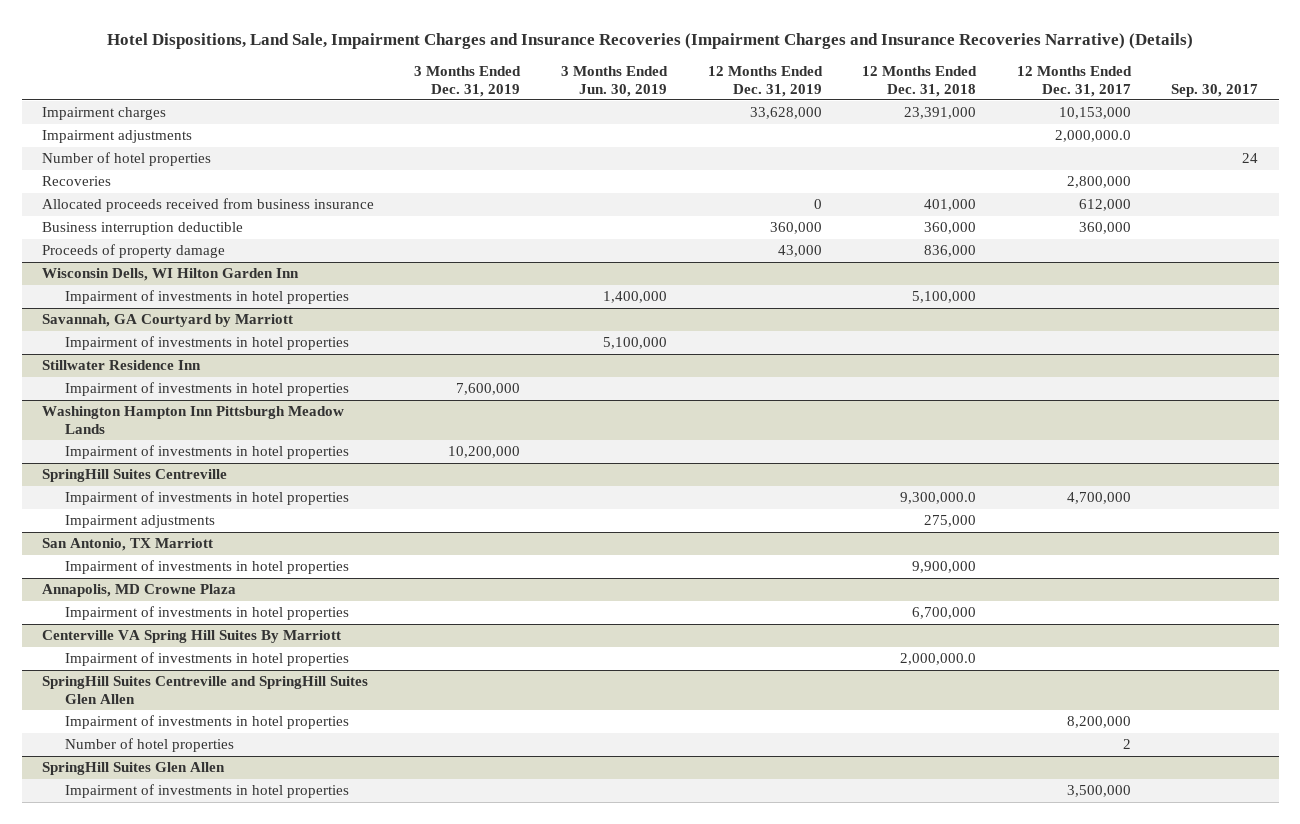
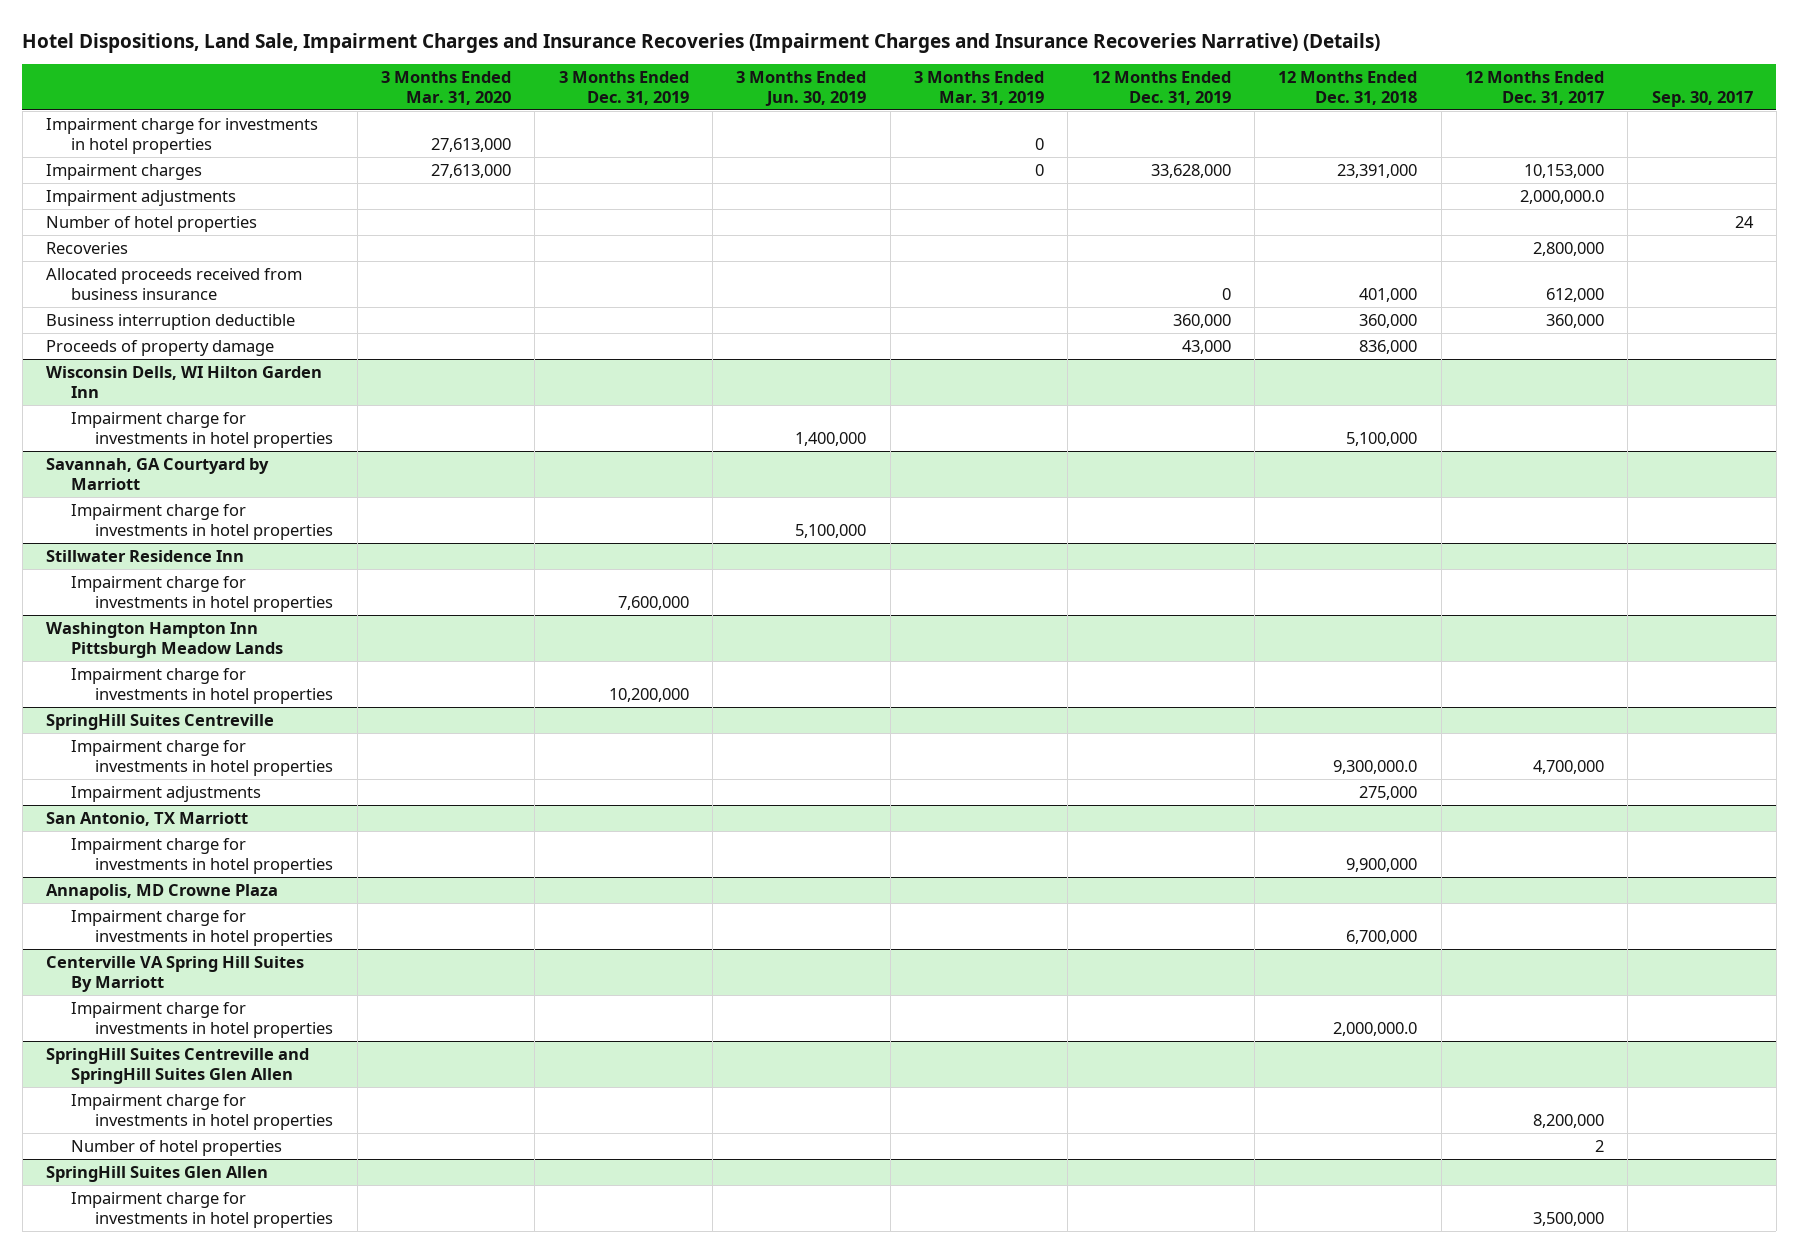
none -> [380,70,511,105] 3 Months Ended Mar. 31, 2020
none -> [913,70,1044,105] 3 Months Ended Mar. 31, 2019
none -> [45,117,318,154] Impairment charge for investments in hotel properties
[64,290,349,305] Impairment of investments in hotel properties -> [70,411,334,448] Impairment charge for investments in hotel properties
[64,336,349,351] Impairment of investments in hotel properties -> [70,503,334,540] Impairment charge for investments in hotel properties
[64,382,349,397] Impairment of investments in hotel properties -> [70,575,334,612] Impairment charge for investments in hotel properties
[64,445,349,460] Impairment of investments in hotel properties -> [70,667,334,704] Impairment charge for investments in hotel properties
[64,491,349,506] Impairment of investments in hotel properties -> [70,739,334,776] Impairment charge for investments in hotel properties
[64,560,349,575] Impairment of investments in hotel properties -> [70,837,334,874] Impairment charge for investments in hotel properties
[64,606,349,621] Impairment of investments in hotel properties -> [70,909,334,946] Impairment charge for investments in hotel properties
[64,652,349,667] Impairment of investments in hotel properties -> [70,1001,334,1038] Impairment charge for investments in hotel properties
[64,715,349,730] Impairment of investments in hotel properties -> [70,1093,334,1130] Impairment charge for investments in hotel properties
[64,784,349,799] Impairment of investments in hotel properties -> [70,1191,334,1228] Impairment charge for investments in hotel properties

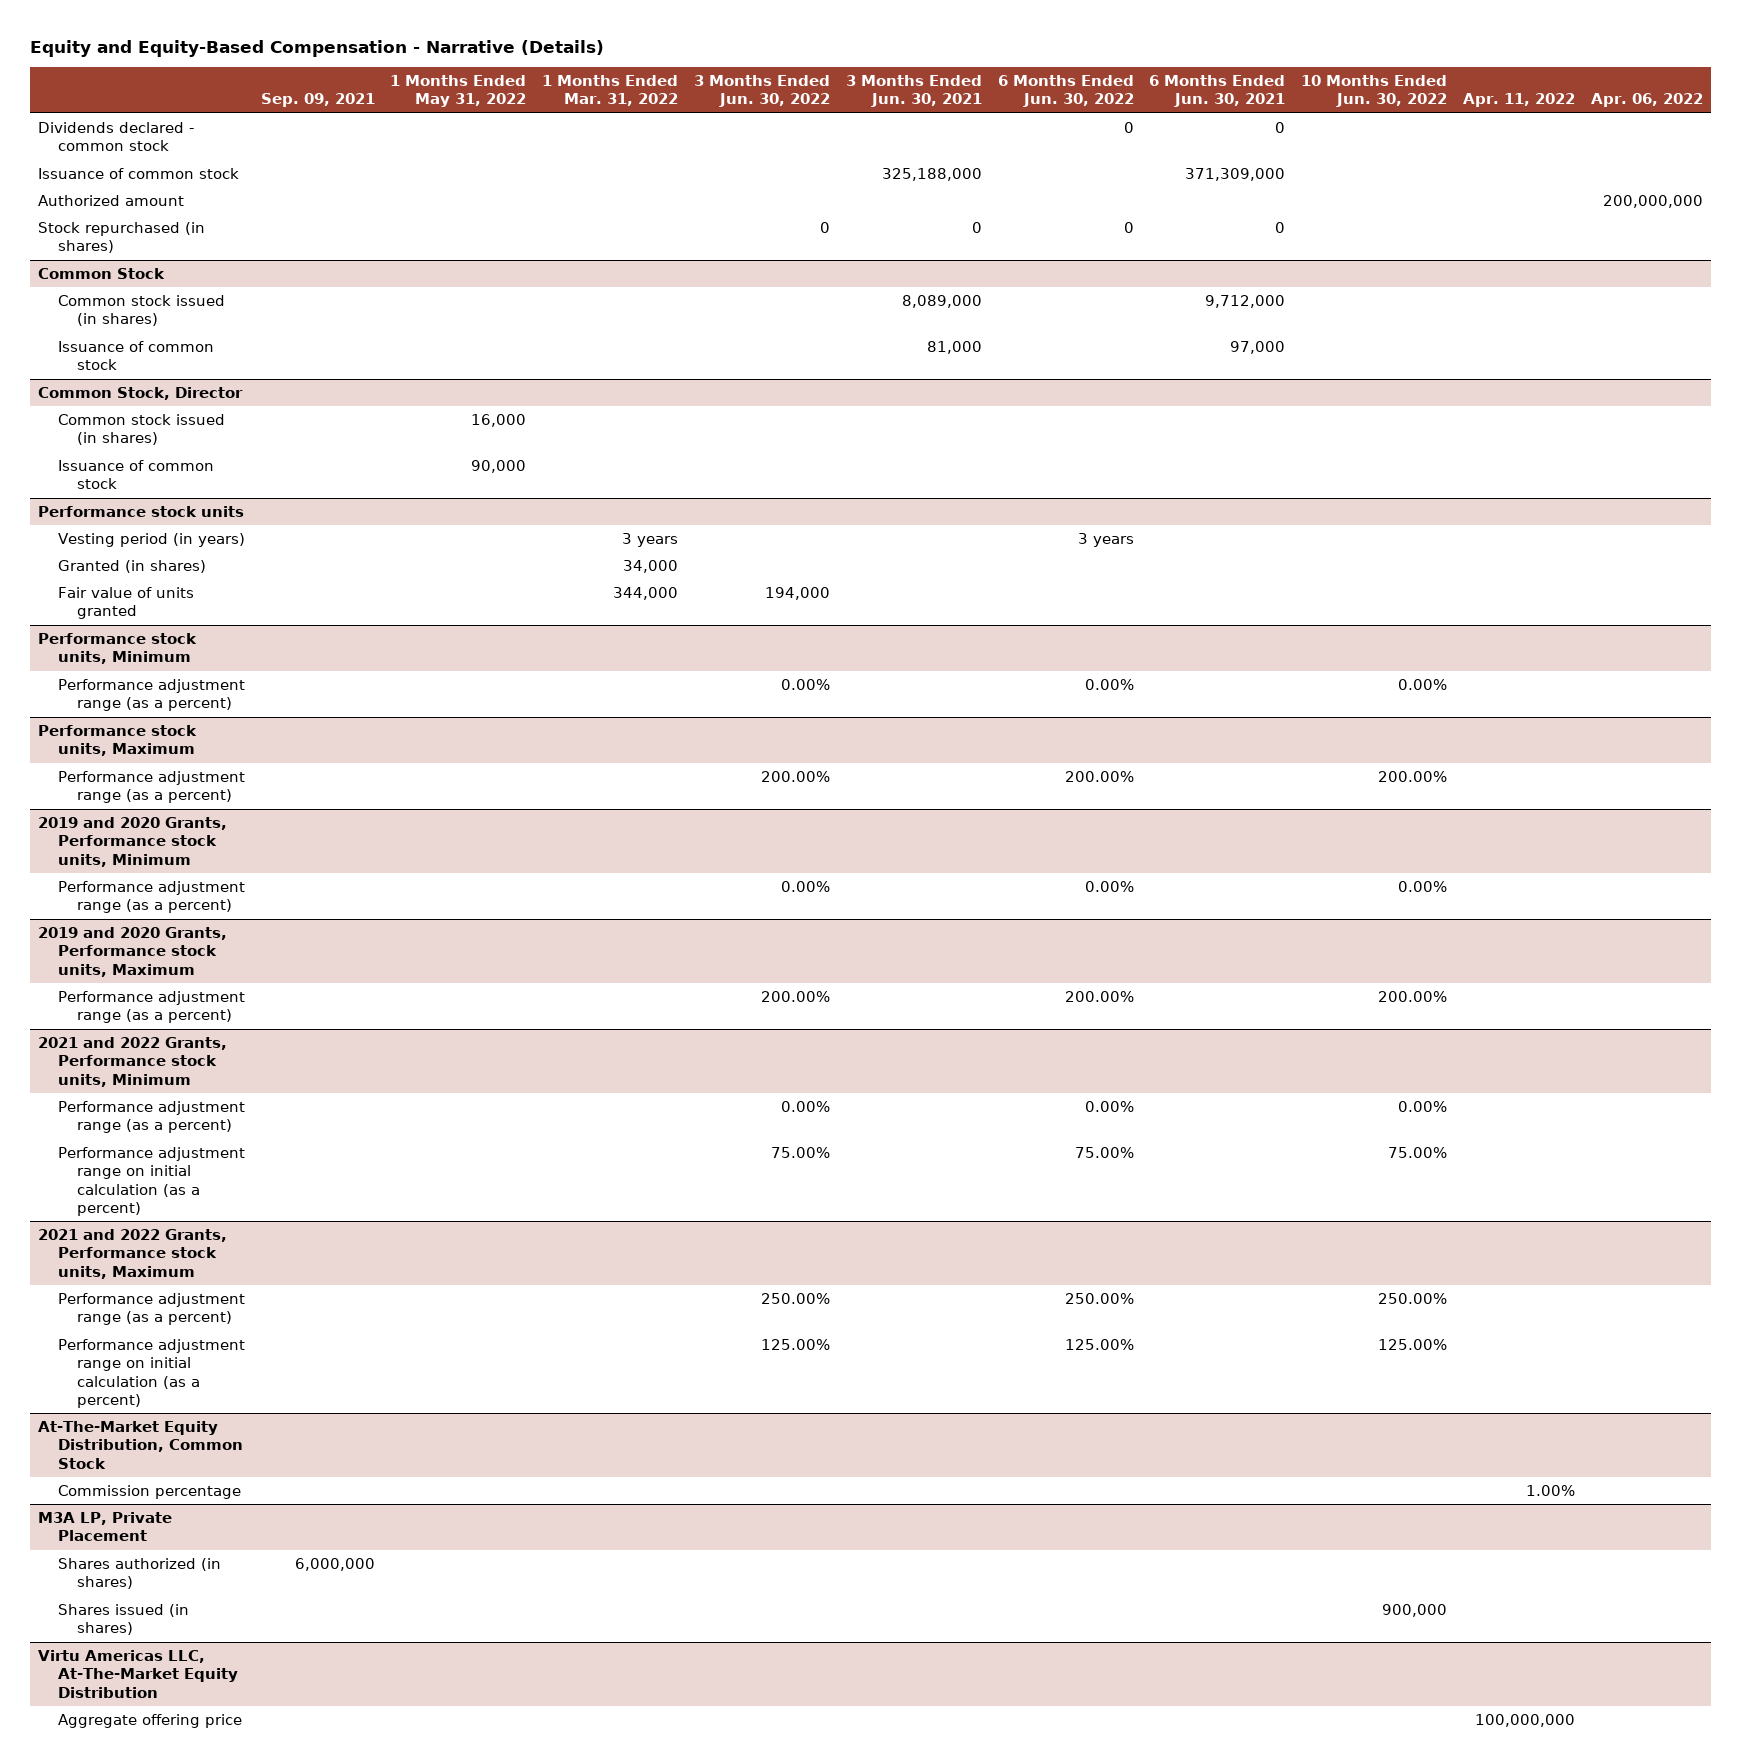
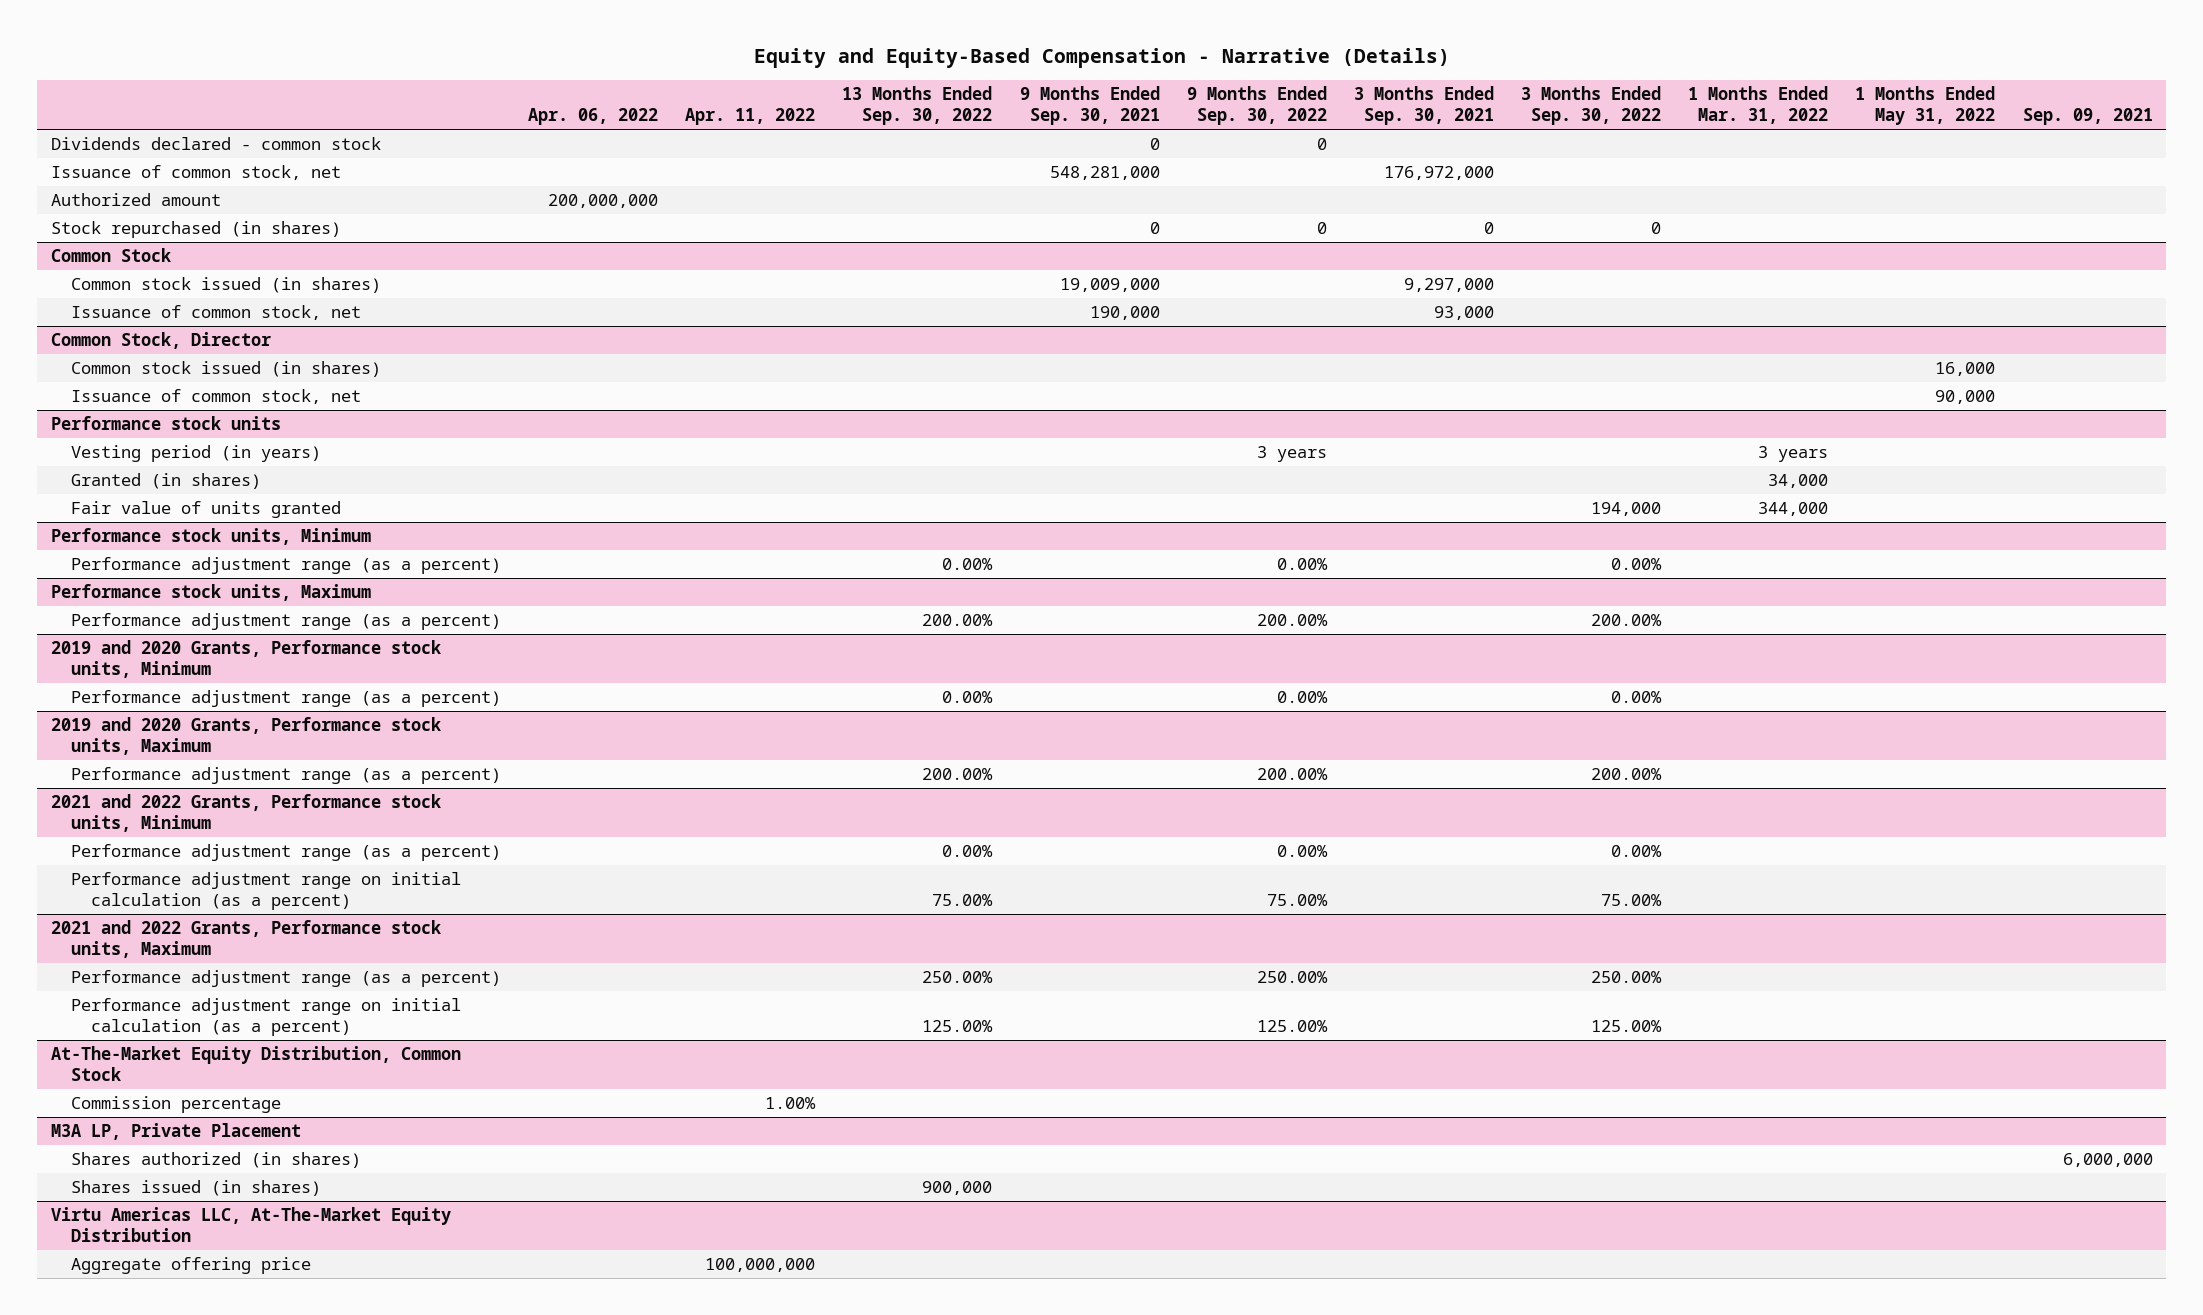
[693,74,830,108] 3 Months Ended Jun. 30, 2022 -> none
[845,74,982,108] 3 Months Ended Jun. 30, 2021 -> none
[997,74,1134,108] 6 Months Ended Jun. 30, 2022 -> none
[1149,74,1286,108] 6 Months Ended Jun. 30, 2021 -> none
[1301,74,1448,108] 10 Months Ended Jun. 30, 2022 -> none
none -> [842,86,993,126] 13 Months Ended Sep. 30, 2022
none -> [1019,86,1160,126] 9 Months Ended Sep. 30, 2021
none -> [1186,86,1327,126] 9 Months Ended Sep. 30, 2022
none -> [1353,86,1494,126] 3 Months Ended Sep. 30, 2021
none -> [1521,86,1662,126] 3 Months Ended Sep. 30, 2022
[38,167,240,179] Issuance of common stock -> [50,165,341,181] Issuance of common stock, net
[57,340,214,371] Issuance of common stock -> [71,305,362,321] Issuance of common stock, net
[57,459,214,490] Issuance of common stock -> [71,389,362,405] Issuance of common stock, net

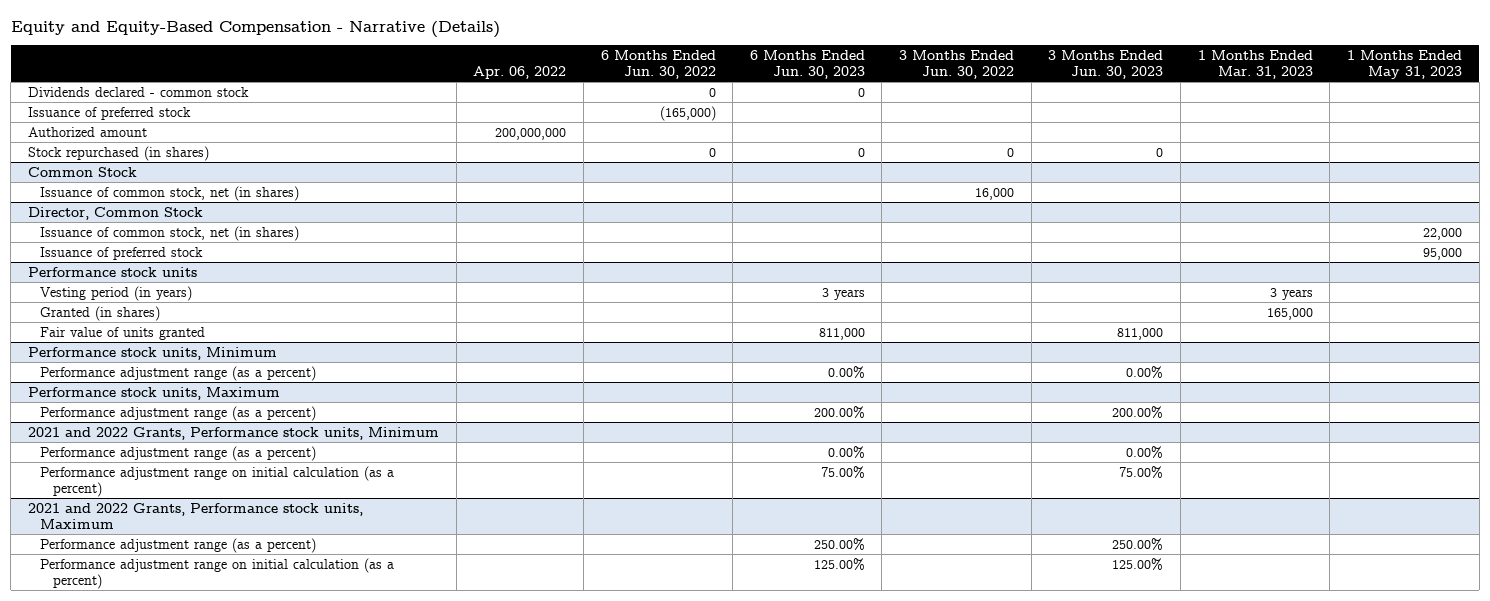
[685,108,816,126] Apr. 11, 2022 -> none
[842,86,993,126] 13 Months Ended Sep. 30, 2022 -> none
[1019,86,1160,126] 9 Months Ended Sep. 30, 2021 -> none
[1186,86,1327,126] 9 Months Ended Sep. 30, 2022 -> none
[1353,86,1494,126] 3 Months Ended Sep. 30, 2021 -> none
[1521,86,1662,126] 3 Months Ended Sep. 30, 2022 -> none
[1688,86,1829,125] 1 Months Ended Mar. 31, 2022 -> none
[1855,86,1996,126] 1 Months Ended May 31, 2022 -> none
[2022,108,2153,126] Sep. 09, 2021 -> none
none -> [600,49,716,79] 6 Months Ended Jun. 30, 2022
none -> [749,49,865,79] 6 Months Ended Jun. 30, 2023
none -> [899,49,1015,79] 3 Months Ended Jun. 30, 2022
none -> [1048,49,1164,79] 3 Months Ended Jun. 30, 2023
none -> [1197,49,1313,79] 1 Months Ended Mar. 31, 2023
none -> [1347,49,1463,79] 1 Months Ended May 31, 2023
[50,165,341,181] Issuance of common stock, net -> [27,106,191,120] Issuance of preferred stock
[71,305,362,321] Issuance of common stock, net -> none
[71,277,382,294] Common stock issued (in shares) -> [40,185,300,201] Issuance of common stock, net (in shares)
[50,332,271,350] Common Stock, Director -> [27,206,203,220] Director, Common Stock
[71,361,382,378] Common stock issued (in shares) -> [40,225,300,241] Issuance of common stock, net (in shares)
[71,389,362,405] Issuance of common stock, net -> [40,246,204,260] Issuance of preferred stock
[50,640,441,679] 2019 and 2020 Grants, Performance stock units, Minimum -> none
[71,690,502,708] Performance adjustment range (as a percent) -> none
[50,717,441,756] 2019 and 2020 Grants, Performance stock units, Maximum -> none
[71,767,502,785] Performance adjustment range (as a percent) -> none
[50,1046,461,1082] At-The-Market Equity Distribution, Common Stock -> none
[71,1096,282,1114] Commission percentage -> none
[50,1123,301,1141] M3A LP, Private Placement -> none
[71,1152,362,1169] Shares authorized (in shares) -> none
[71,1180,322,1197] Shares issued (in shares) -> none
[50,1207,451,1243] Virtu Americas LLC, At-The-Market Equity Distribution -> none
[71,1257,312,1275] Aggregate offering price -> none

